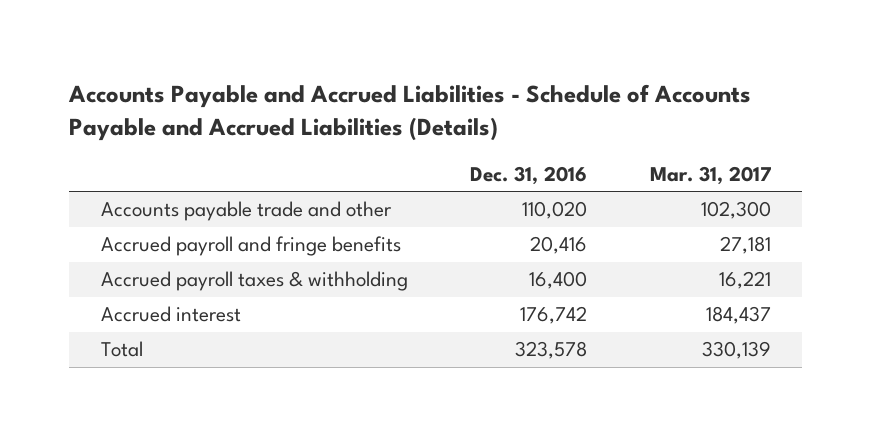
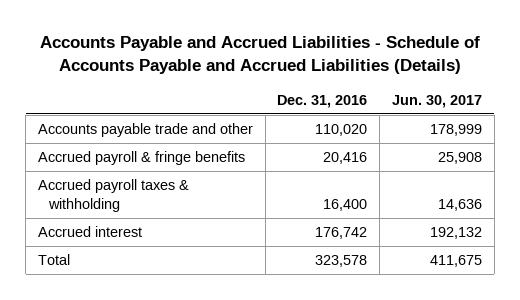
[649,165,771,185] Mar. 31, 2017 -> none
none -> [391,94,482,108] Jun. 30, 2017
[100,236,401,257] Accrued payroll and fringe benefits -> [37,151,245,166] Accrued payroll & fringe benefits

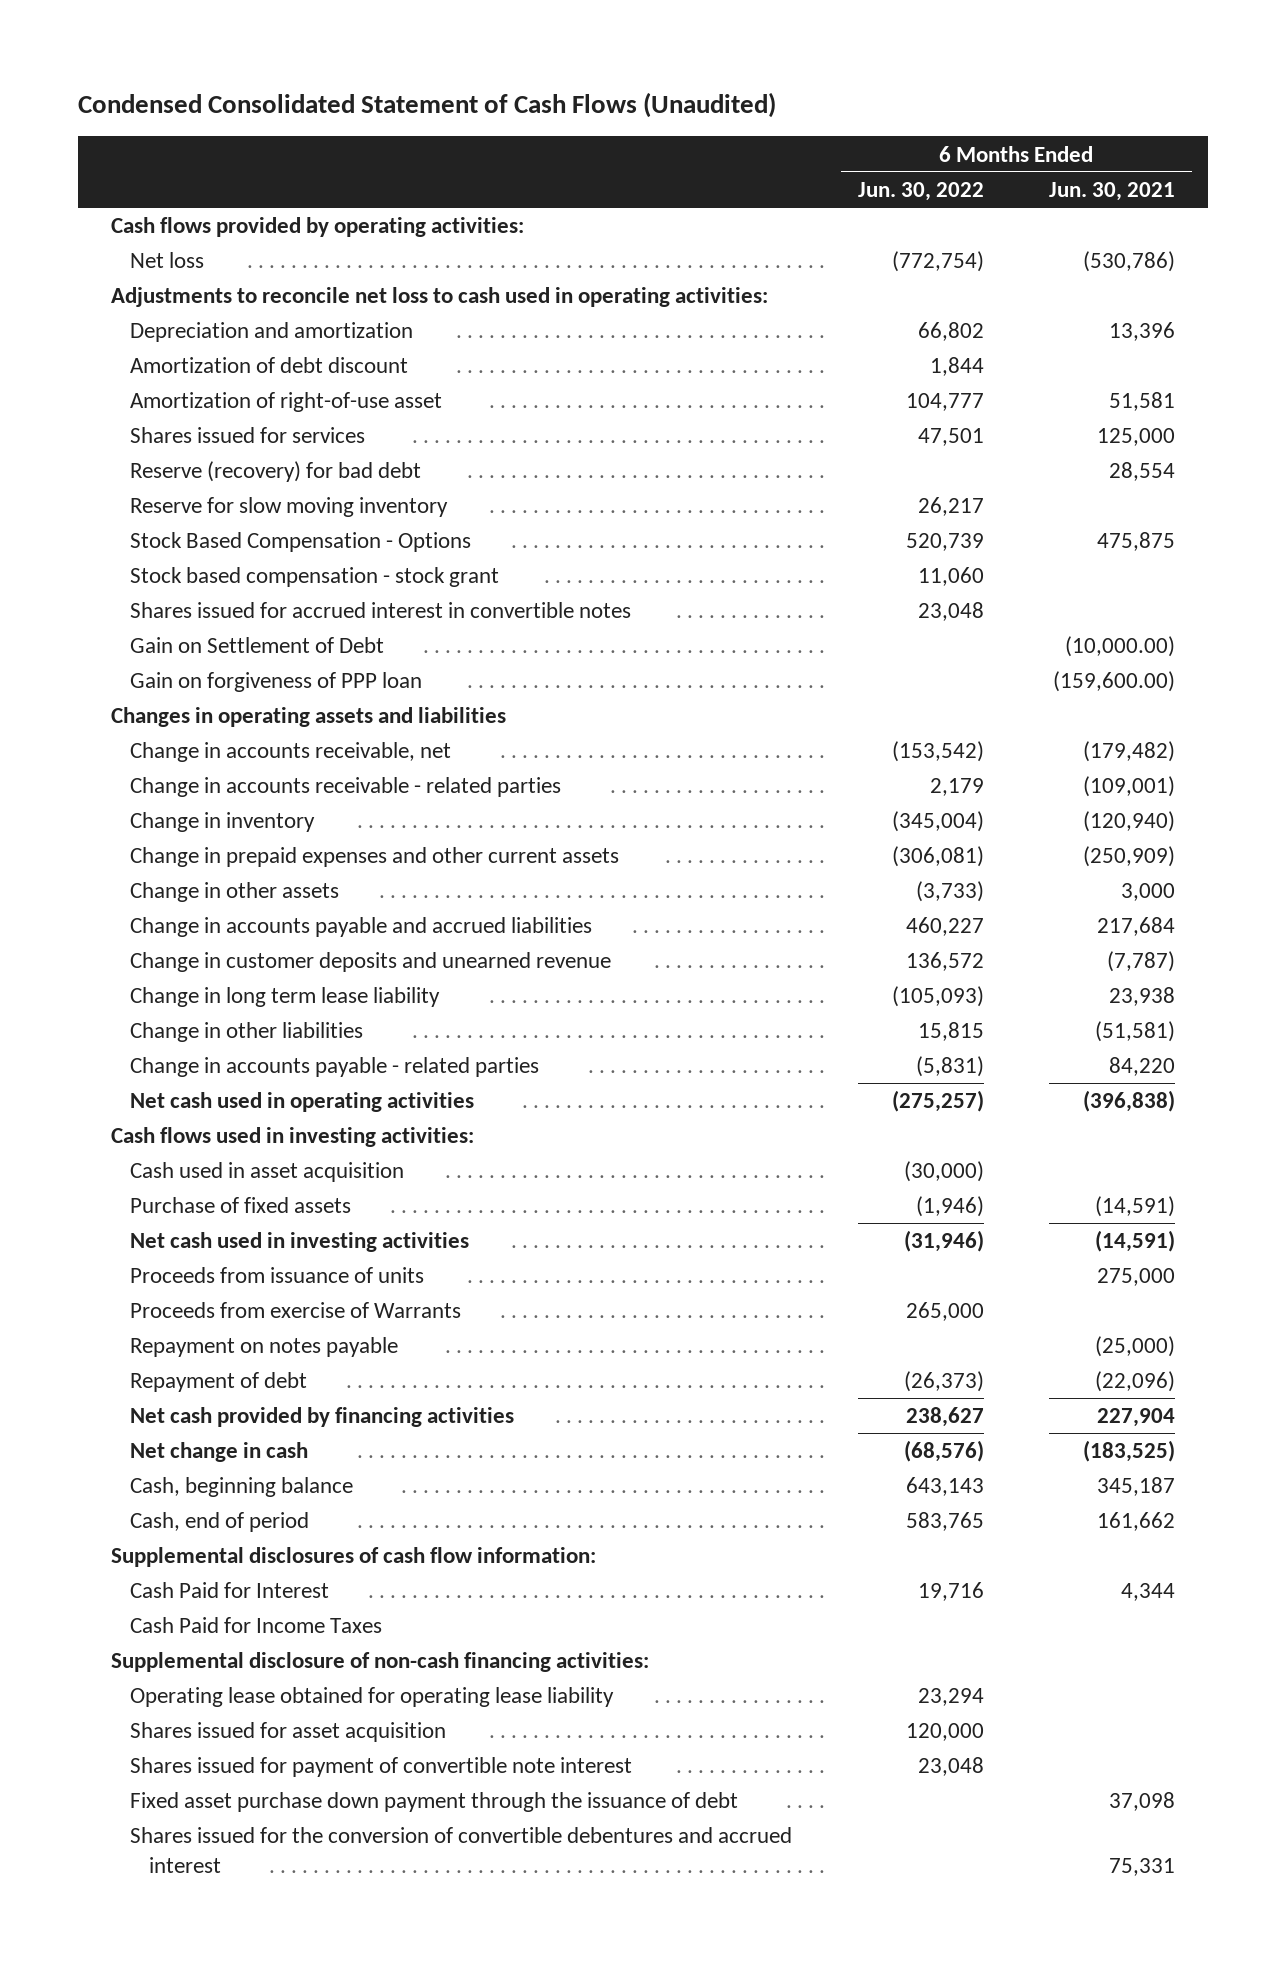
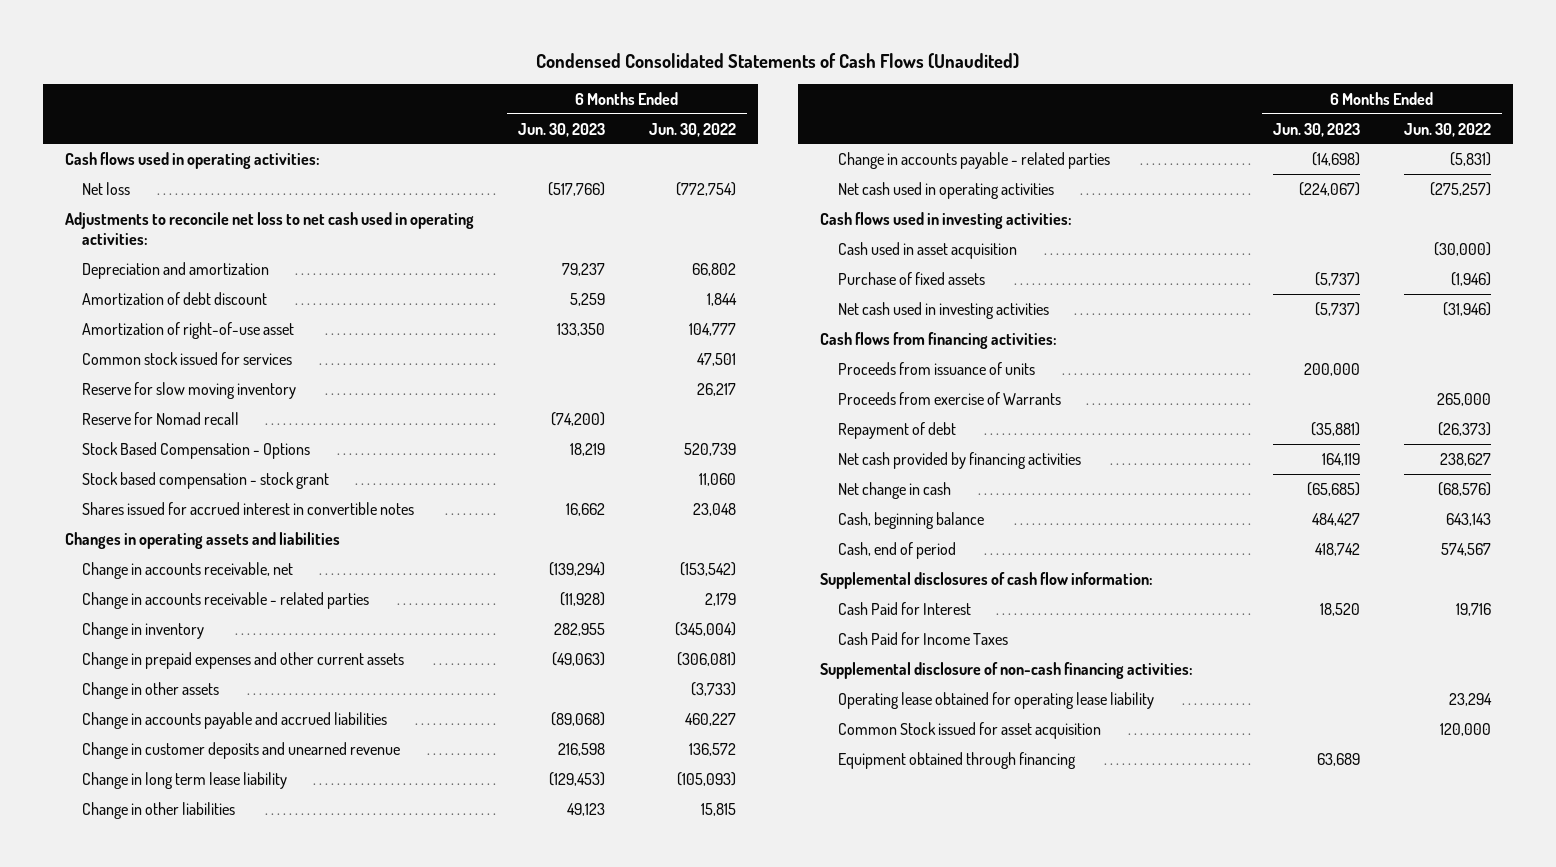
[77,92,776,119] Condensed Consolidated Statement of Cash Flows (Unaudited) -> [535,53,1019,70] Condensed Consolidated Statements of Cash Flows (Unaudited)
[1049,181,1176,201] Jun. 30, 2021 -> none
none -> [517,122,605,137] Jun. 30, 2023
[110,217,524,238] Cash flows provided by operating activities: -> [64,151,320,169] Cash flows used in operating activities:
[110,287,768,308] Adjustments to reconcile net loss to cash used in operating activities: -> [64,211,474,245] Adjustments to reconcile net loss to net cash used in operating activities:
[129,461,421,483] Reserve (recovery) for bad debt -> none
[129,427,365,444] Shares issued for services -> [82,351,293,365] Common stock issued for services
none -> [82,411,240,425] Reserve for Nomad recall
[129,637,384,654] Gain on Settlement of Debt -> none
[129,672,422,693] Gain on forgiveness of PPP loan -> none
none -> [820,331,1058,349] Cash flows from financing activities:
[129,1337,398,1358] Repayment on notes payable -> none
[905,1512,984,1532] 583,765 -> [1441,542,1492,556] 574,567
[129,1757,632,1778] Shares issued for payment of convertible note interest -> none
[129,1792,738,1813] Fixed asset purchase down payment through the issuance of debt -> none
[129,1827,792,1873] Shares issued for the conversion of convertible debentures and accrued interest -> none
[129,1722,446,1743] Shares issued for asset acquisition -> [837,721,1101,739] Common Stock issued for asset acquisition
none -> [837,751,1076,769] Equipment obtained through financing

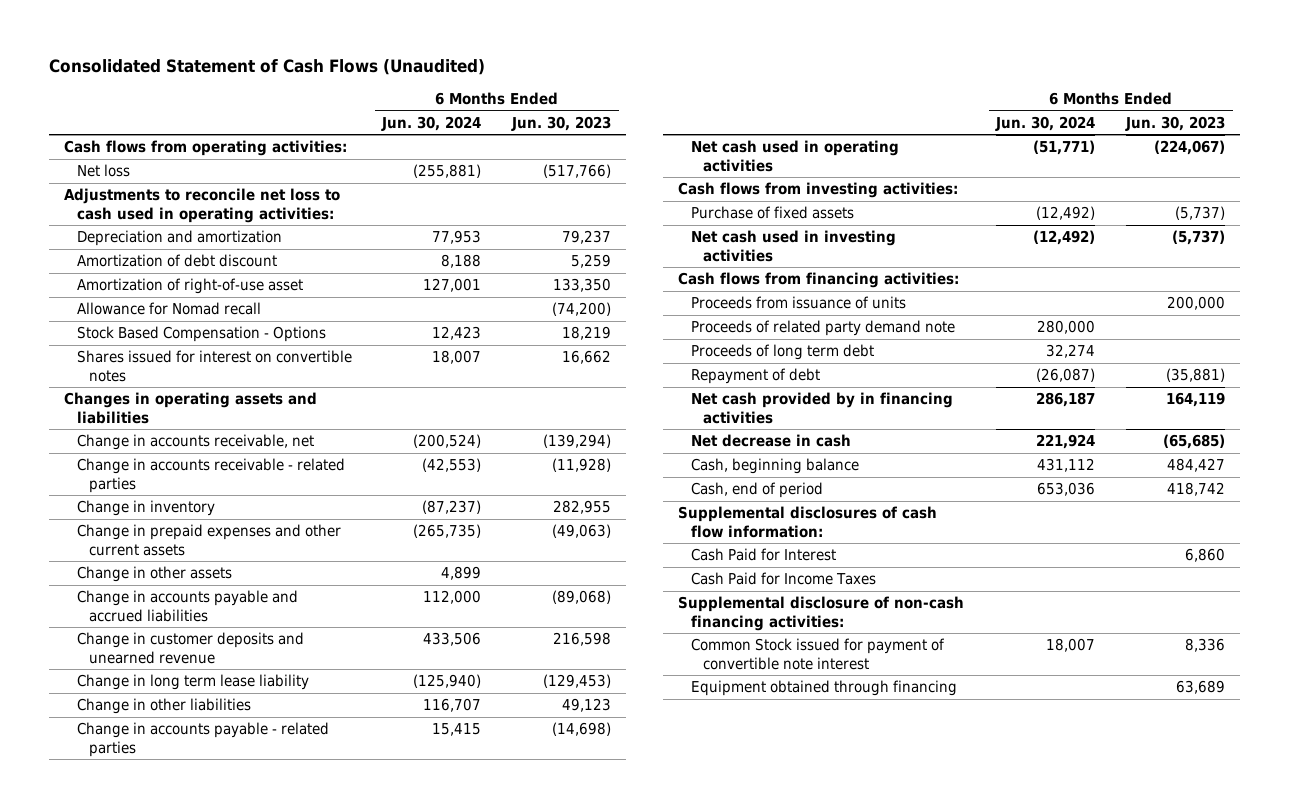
[535,53,1019,70] Condensed Consolidated Statements of Cash Flows (Unaudited) -> [49,58,486,75] Consolidated Statement of Cash Flows (Unaudited)
[648,122,736,137] Jun. 30, 2022 -> none
none -> [381,115,482,131] Jun. 30, 2024
[64,151,320,169] Cash flows used in operating activities: -> [64,140,348,157] Cash flows from operating activities:
[64,211,474,245] Adjustments to reconcile net loss to net cash used in operating activities: -> [64,188,341,223] Adjustments to reconcile net loss to cash used in operating activities:
[82,351,293,365] Common stock issued for services -> none
[82,381,297,399] Reserve for slow moving inventory -> none
[82,411,240,425] Reserve for Nomad recall -> [76,302,261,316] Allowance for Nomad recall
[82,471,330,489] Stock based compensation - stock grant -> none
[82,501,415,515] Shares issued for accrued interest in convertible notes -> [76,350,352,382] Shares issued for interest on convertible notes
[837,241,1017,259] Cash used in asset acquisition -> none
[820,211,1073,229] Cash flows used in investing activities: -> [678,182,959,199] Cash flows from investing activities:
[837,391,1061,405] Proceeds from exercise of Warrants -> none
none -> [690,320,955,337] Proceeds of related party demand note
none -> [690,344,874,361] Proceeds of long term debt
[837,451,1081,469] Net cash provided by financing activities -> [690,392,953,424] Net cash provided by in financing activities
[837,481,951,499] Net change in cash -> [690,434,851,448] Net decrease in cash
[1320,602,1361,616] 18,520 -> [1184,548,1225,563] 6,860
[837,691,1154,709] Operating lease obtained for operating lease liability -> none
[837,721,1101,739] Common Stock issued for asset acquisition -> none
none -> [690,638,945,670] Common Stock issued for payment of convertible note interest

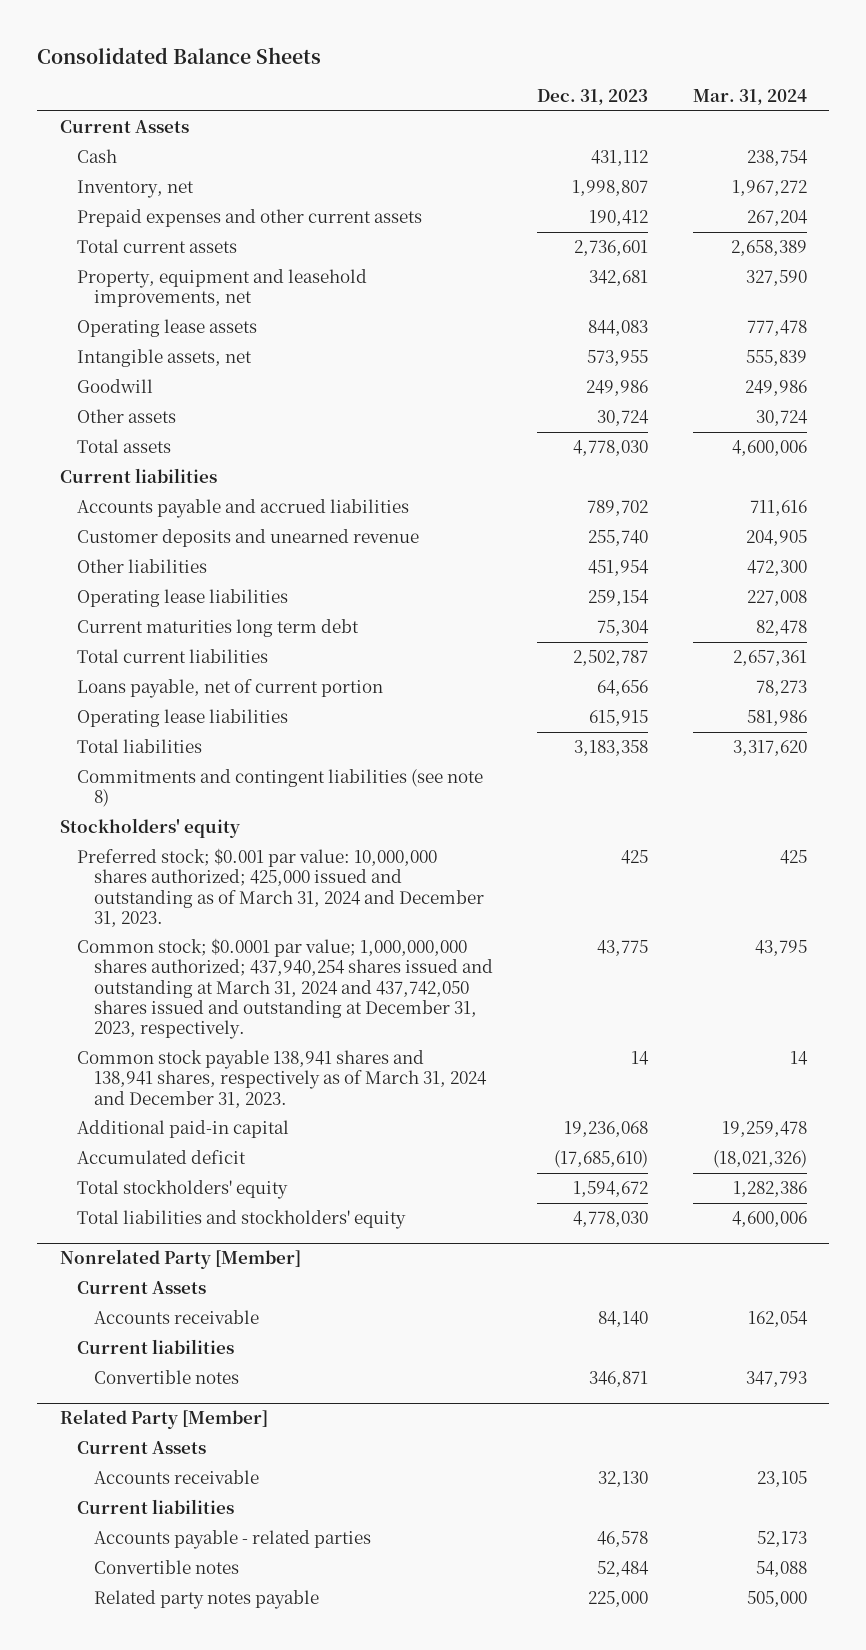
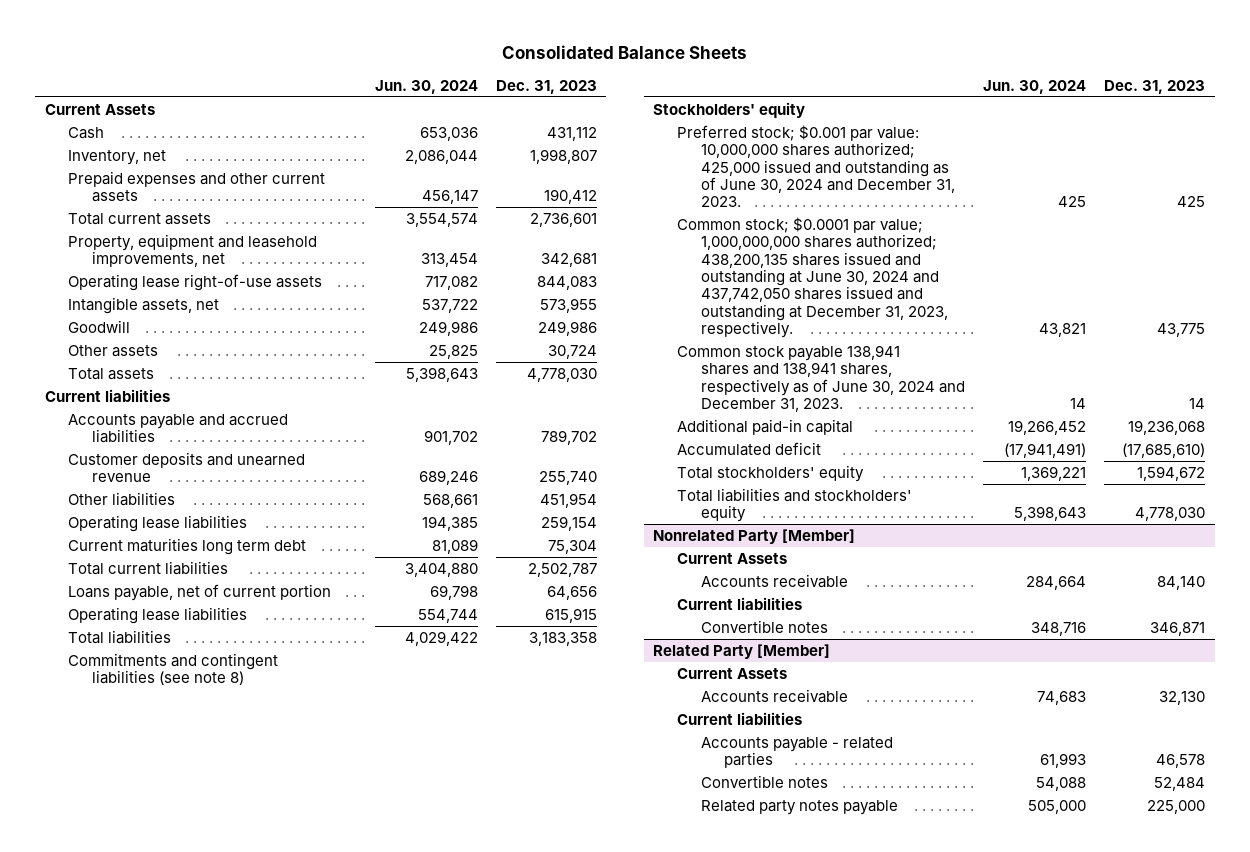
[692,89,807,106] Mar. 31, 2024 -> none
none -> [374,79,478,94] Jun. 30, 2024
[76,319,257,338] Operating lease assets -> [68,274,323,292] Operating lease right-of-use assets
[76,848,484,927] Preferred stock; $0.001 par value: 10,000,000 shares authorized; 425,000 issued and outstanding as of March 31, 2024 and December 31, 2023. -> [676,125,955,208] Preferred stock; $0.001 par value: 10,000,000 shares authorized; 425,000 issued and outstanding as of June 30, 2024 and December 31, 2023.
[76,938,493,1040] Common stock; $0.0001 par value; 1,000,000,000 shares authorized; 437,940,254 shares issued and outstanding at March 31, 2024 and 437,742,050 shares issued and outstanding at December 31, 2023, respectively. -> [676,217,948,338] Common stock; $0.0001 par value; 1,000,000,000 shares authorized; 438,200,135 shares issued and outstanding at June 30, 2024 and 437,742,050 shares issued and outstanding at December 31, 2023, respectively.
[76,1050,487,1108] Common stock payable 138,941 shares and 138,941 shares, respectively as of March 31, 2024 and December 31, 2023. -> [676,345,965,412] Common stock payable 138,941 shares and 138,941 shares, respectively as of June 30, 2024 and December 31, 2023.

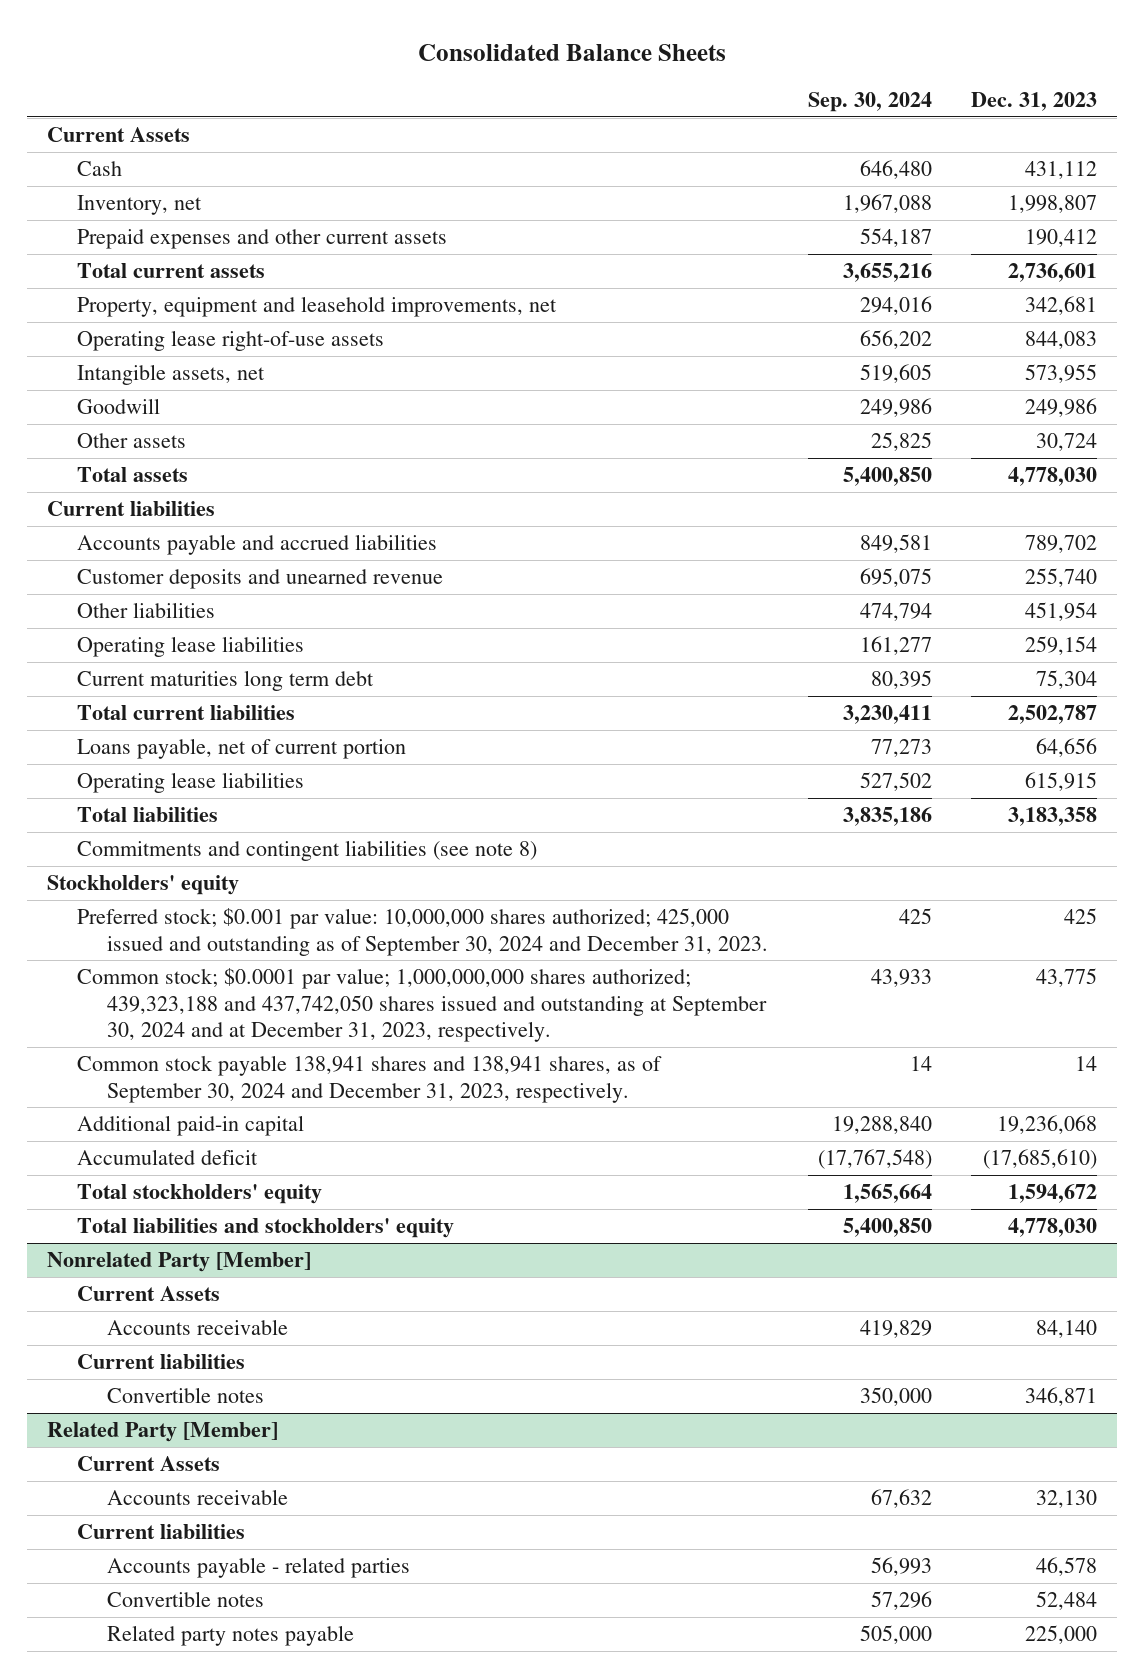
[374,79,478,94] Jun. 30, 2024 -> none
none -> [807,91,932,112] Sep. 30, 2024
[676,125,955,208] Preferred stock; $0.001 par value: 10,000,000 shares authorized; 425,000 issued and outstanding as of June 30, 2024 and December 31, 2023. -> [76,908,769,956] Preferred stock; $0.001 par value: 10,000,000 shares authorized; 425,000 issued and outstanding as of September 30, 2024 and December 31, 2023.
[676,217,948,338] Common stock; $0.0001 par value; 1,000,000,000 shares authorized; 438,200,135 shares issued and outstanding at June 30, 2024 and 437,742,050 shares issued and outstanding at December 31, 2023, respectively. -> [76,968,768,1042] Common stock; $0.0001 par value; 1,000,000,000 shares authorized; 439,323,188 and 437,742,050 shares issued and outstanding at September 30, 2024 and at December 31, 2023, respectively.
[676,345,965,412] Common stock payable 138,941 shares and 138,941 shares, respectively as of June 30, 2024 and December 31, 2023. -> [76,1055,662,1103] Common stock payable 138,941 shares and 138,941 shares, as of September 30, 2024 and December 31, 2023, respectively.

